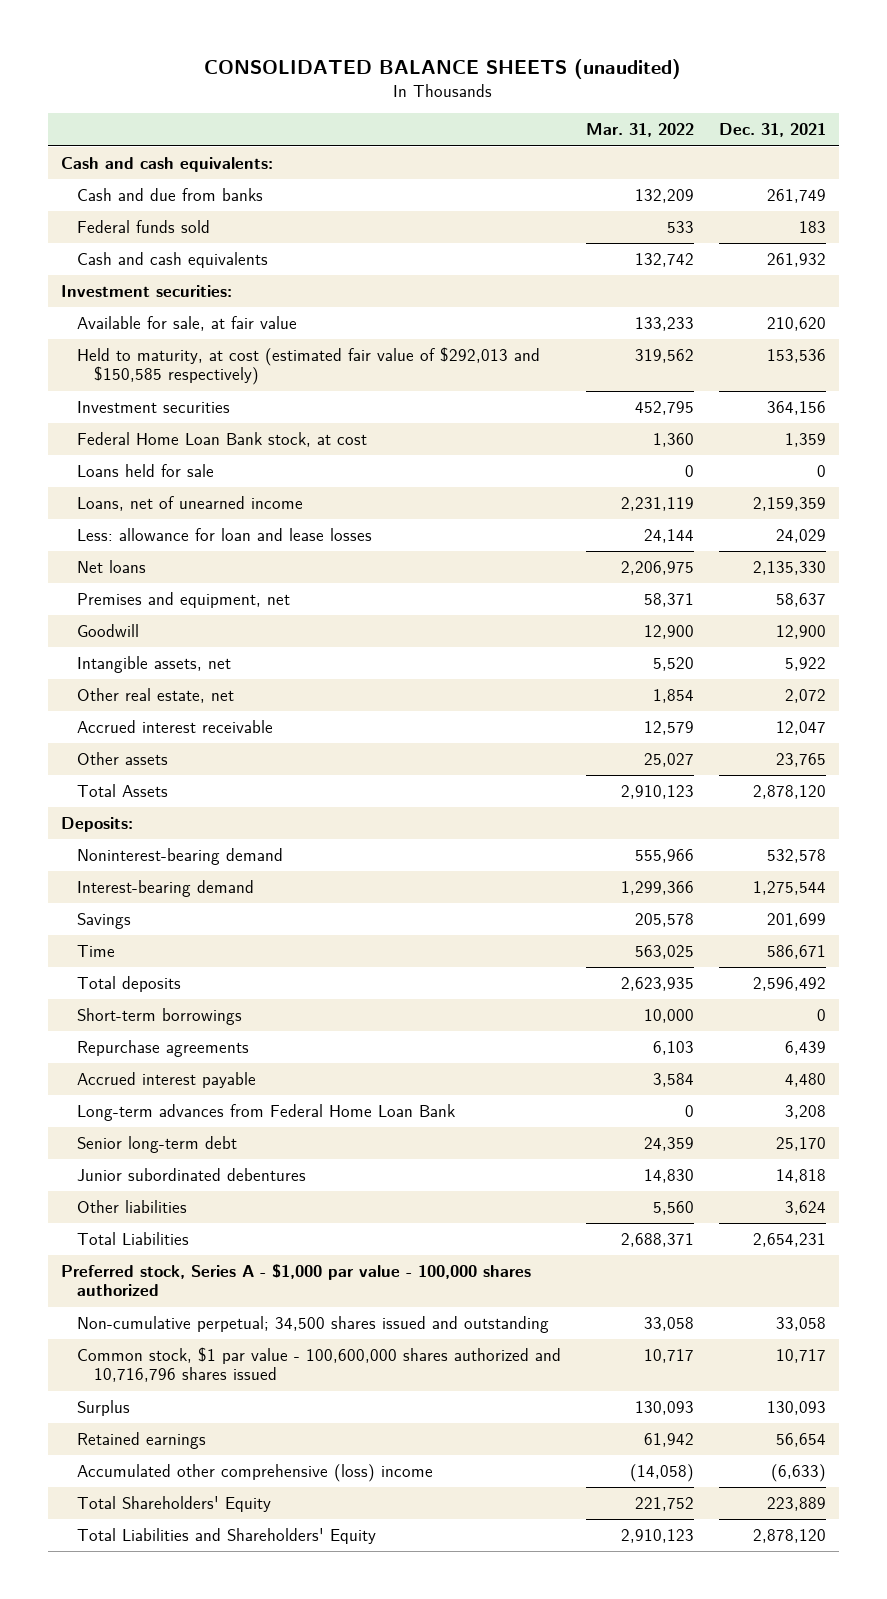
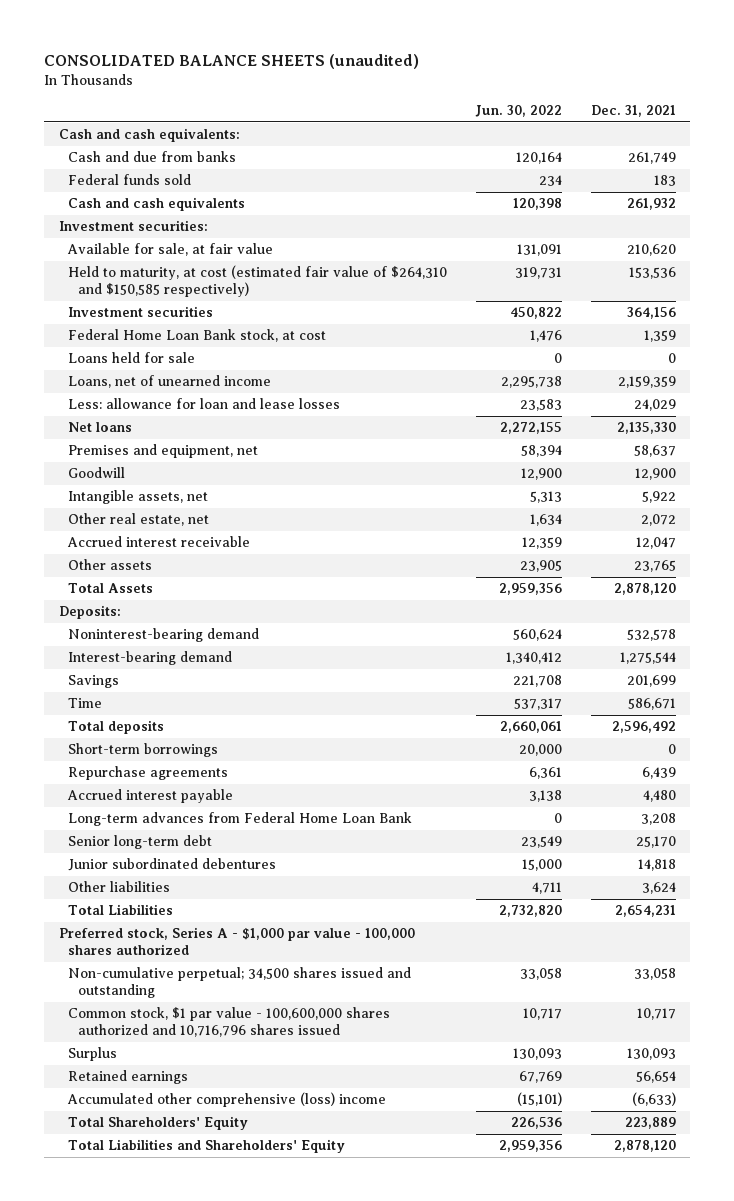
[586,123,695,138] Mar. 31, 2022 -> none
none -> [474,104,562,117] Jun. 30, 2022
[77,346,541,386] Held to maturity, at cost (estimated fair value of $292,013 and $150,585 respectively) -> [68,265,448,297] Held to maturity, at cost (estimated fair value of $264,310 and $150,585 respectively)

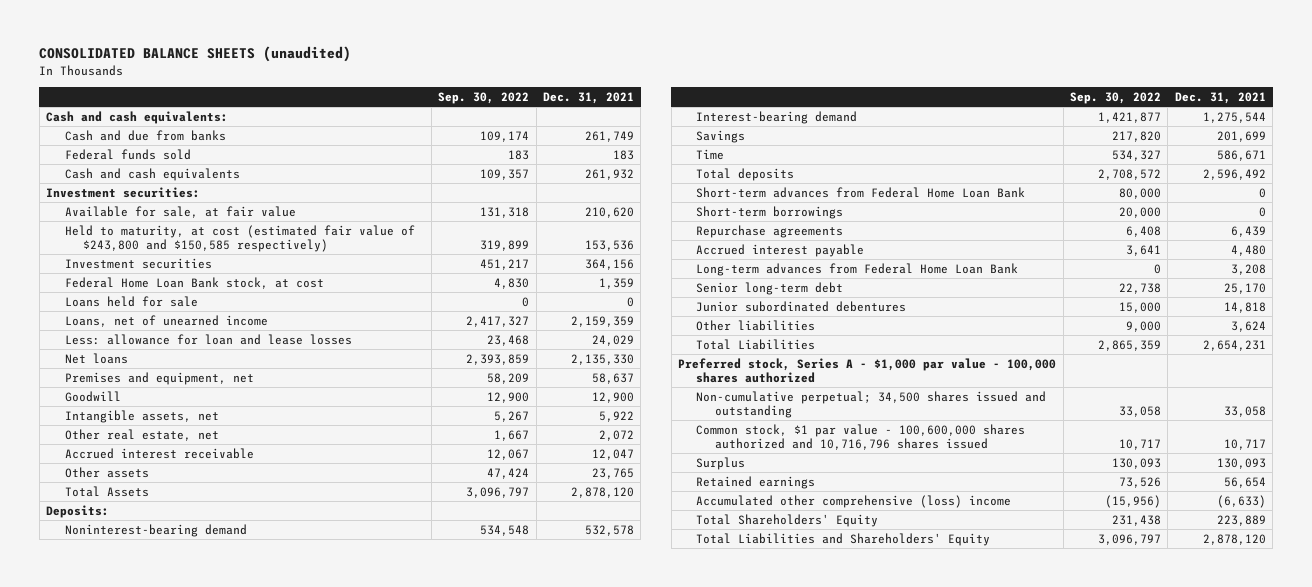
[474,104,562,117] Jun. 30, 2022 -> none
none -> [438,91,530,104] Sep. 30, 2022
[68,265,448,297] Held to maturity, at cost (estimated fair value of $264,310 and $150,585 respectively) -> [64,224,415,252] Held to maturity, at cost (estimated fair value of $243,800 and $150,585 respectively)
none -> [696,186,1026,198] Short-term advances from Federal Home Loan Bank

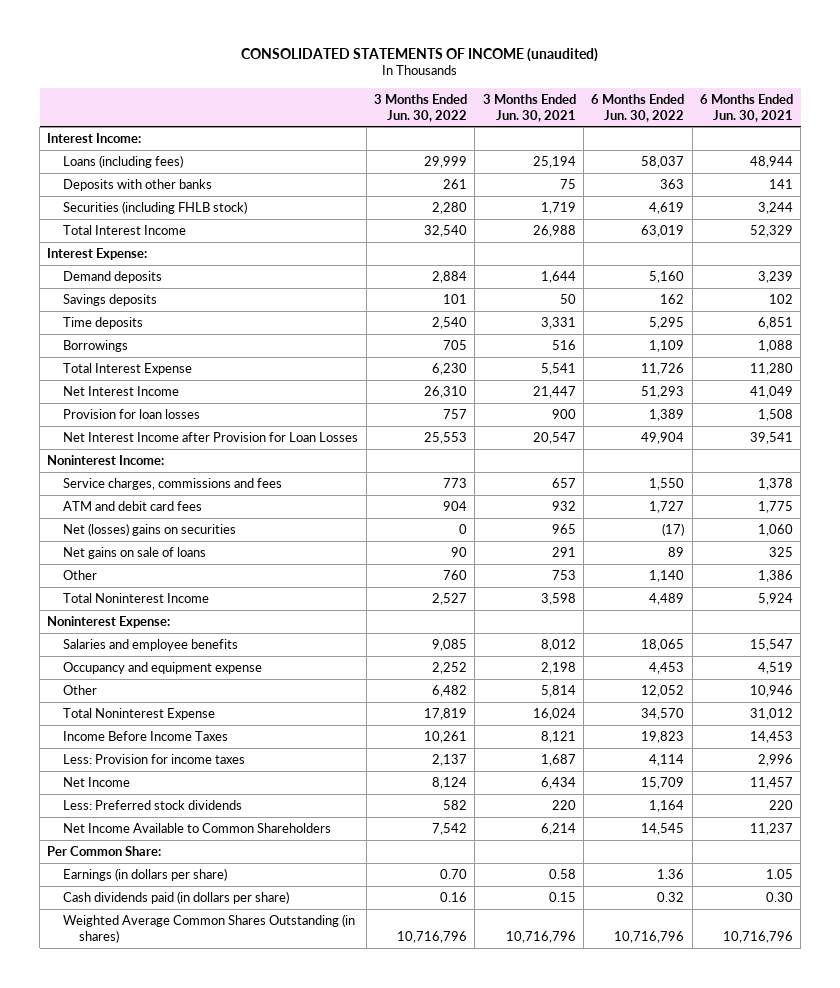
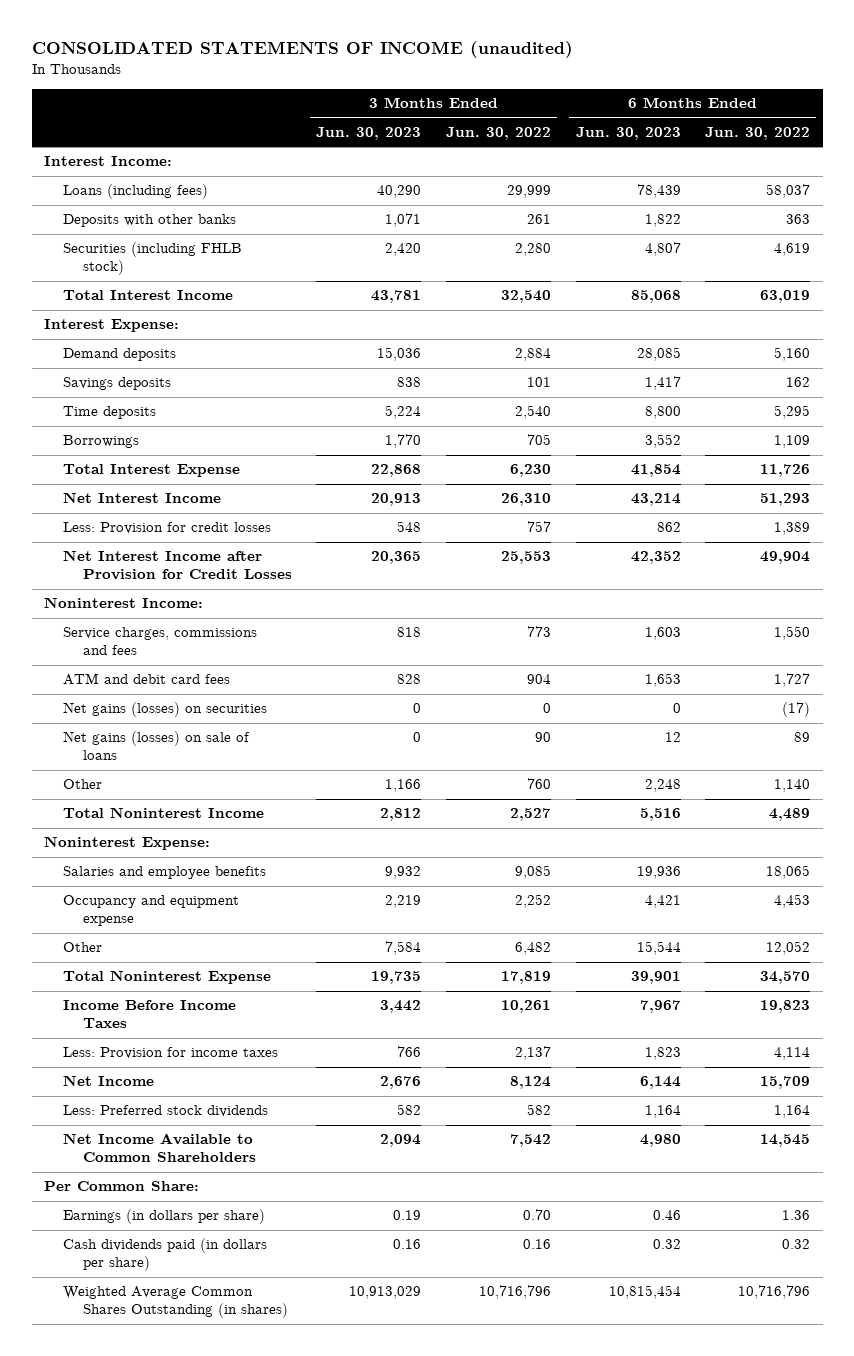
[482,93,576,122] 3 Months Ended Jun. 30, 2021 -> none
[699,93,793,122] 6 Months Ended Jun. 30, 2021 -> none
none -> [316,126,422,140] Jun. 30, 2023
none -> [575,126,681,140] Jun. 30, 2023
[63,408,201,419] Provision for loan losses -> [63,522,272,535] Less: Provision for credit losses
[63,431,359,442] Net Interest Income after Provision for Loan Losses -> [63,550,292,581] Net Interest Income after Provision for Credit Losses
[63,522,237,536] Net (losses) gains on securities -> [63,702,268,718] Net gains (losses) on securities
[63,546,207,559] Net gains on sale of loans -> [63,731,251,761] Net gains (losses) on sale of loans

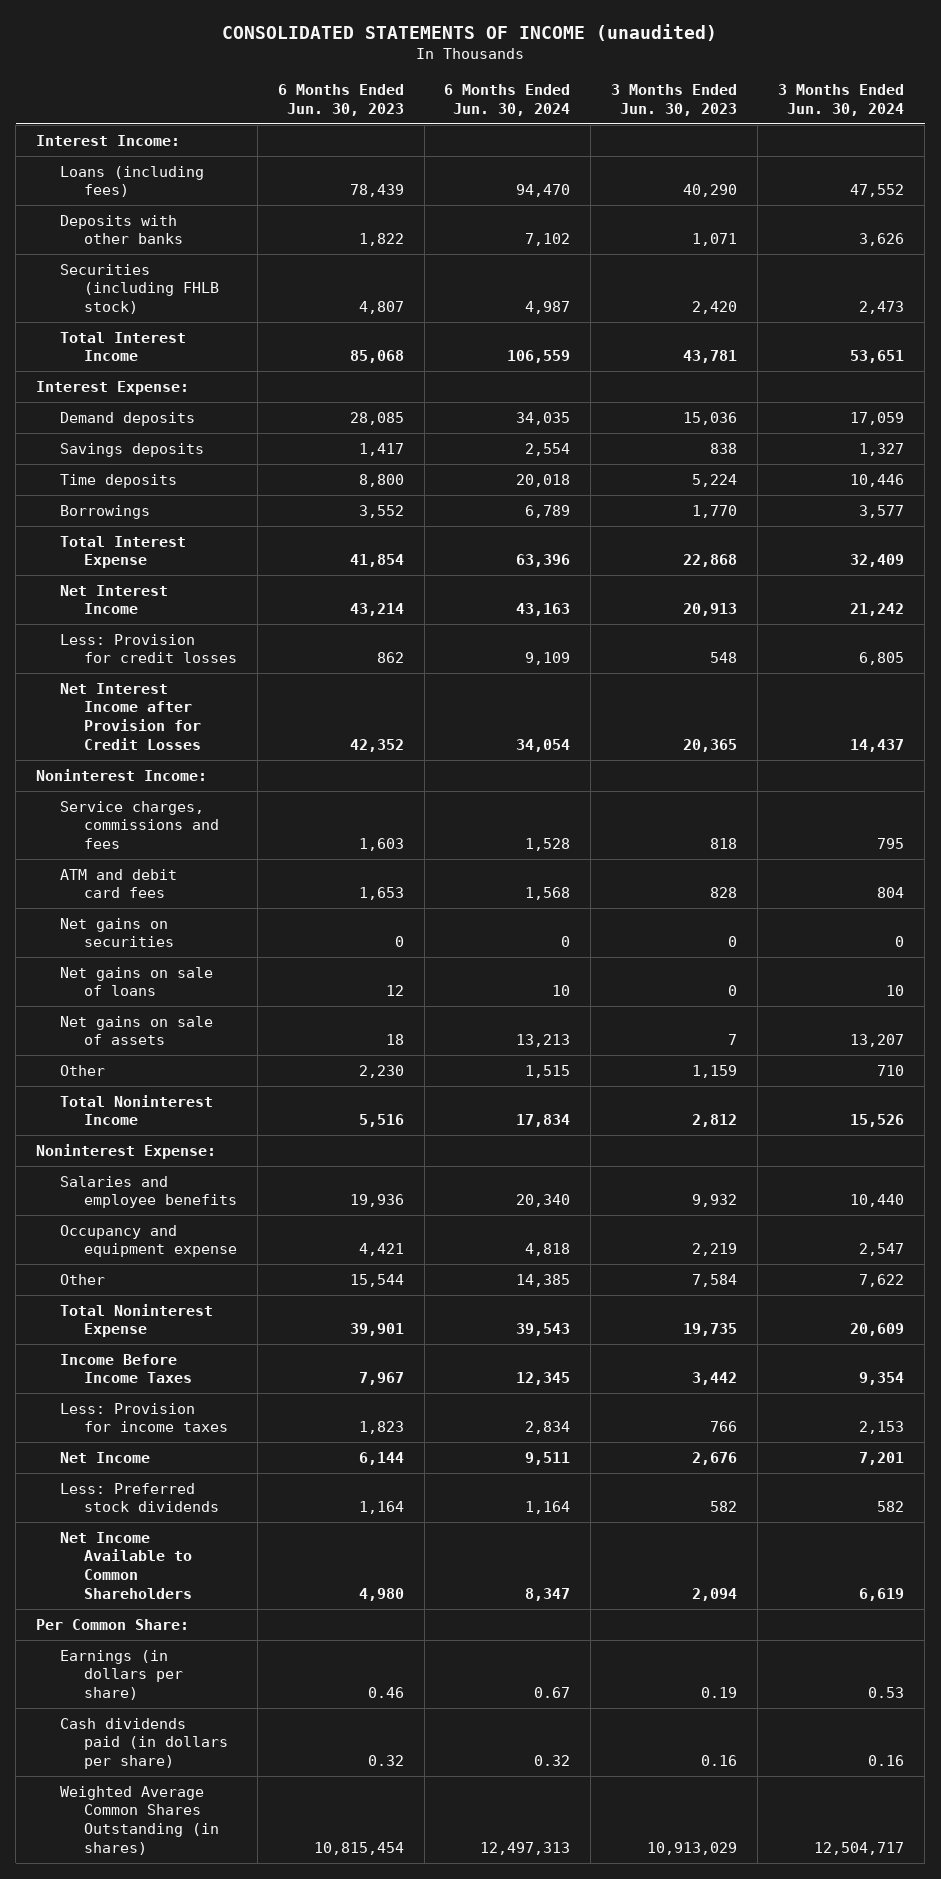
[445,126,551,140] Jun. 30, 2022 -> none
[705,126,811,140] Jun. 30, 2022 -> none
none -> [444,84,571,116] 6 Months Ended Jun. 30, 2024
none -> [778,84,905,116] 3 Months Ended Jun. 30, 2024
[63,702,268,718] Net gains (losses) on securities -> [59,917,174,948] Net gains on securities
[63,731,251,761] Net gains (losses) on sale of loans -> [59,966,213,997] Net gains on sale of loans
none -> [59,1015,213,1046] Net gains on sale of assets
[385,779,422,793] 1,166 -> [692,1064,738,1078] 1,159
[644,779,681,793] 2,248 -> [358,1064,404,1078] 2,230

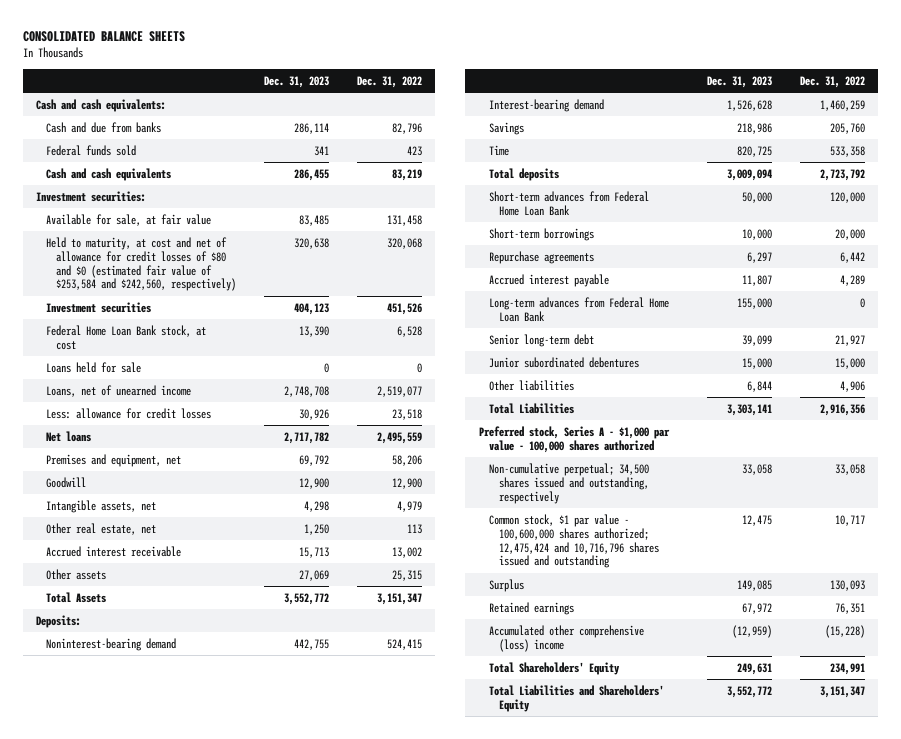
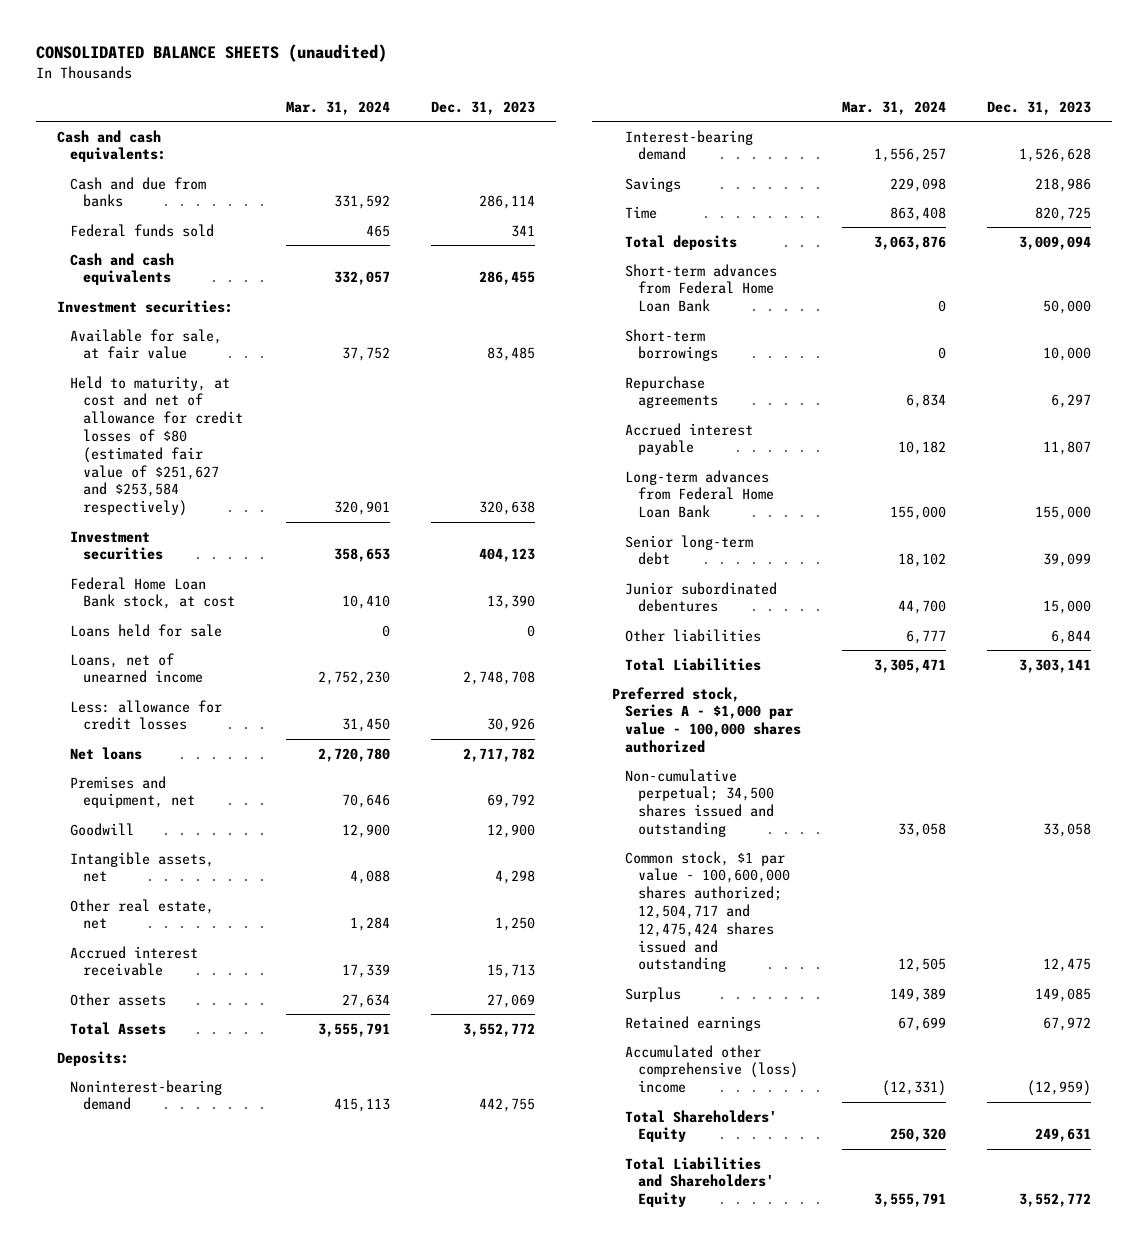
[22,31,185,43] CONSOLIDATED BALANCE SHEETS -> [36,44,388,63] CONSOLIDATED BALANCE SHEETS (unaudited)
[356,76,422,89] Dec. 31, 2022 -> none
none -> [286,100,391,115] Mar. 31, 2024
[46,236,237,292] Held to maturity, at cost and net of allowance for credit losses of $80 and $0 (estimated fair value of $253,584 and $242,560, respectively) -> [69,375,243,517] Held to maturity, at cost and net of allowance for credit losses of $80 (estimated fair value of $251,627 and $253,584 respectively)
[489,462,650,504] Non-cumulative perpetual; 34,500 shares issued and outstanding, respectively -> [625,768,775,837] Non-cumulative perpetual; 34,500 shares issued and outstanding
[489,513,660,569] Common stock, $1 par value - 100,600,000 shares authorized; 12,475,424 and 10,716,796 shares issued and outstanding -> [625,850,791,973] Common stock, $1 par value - 100,600,000 shares authorized; 12,504,717 and 12,475,424 shares issued and outstanding

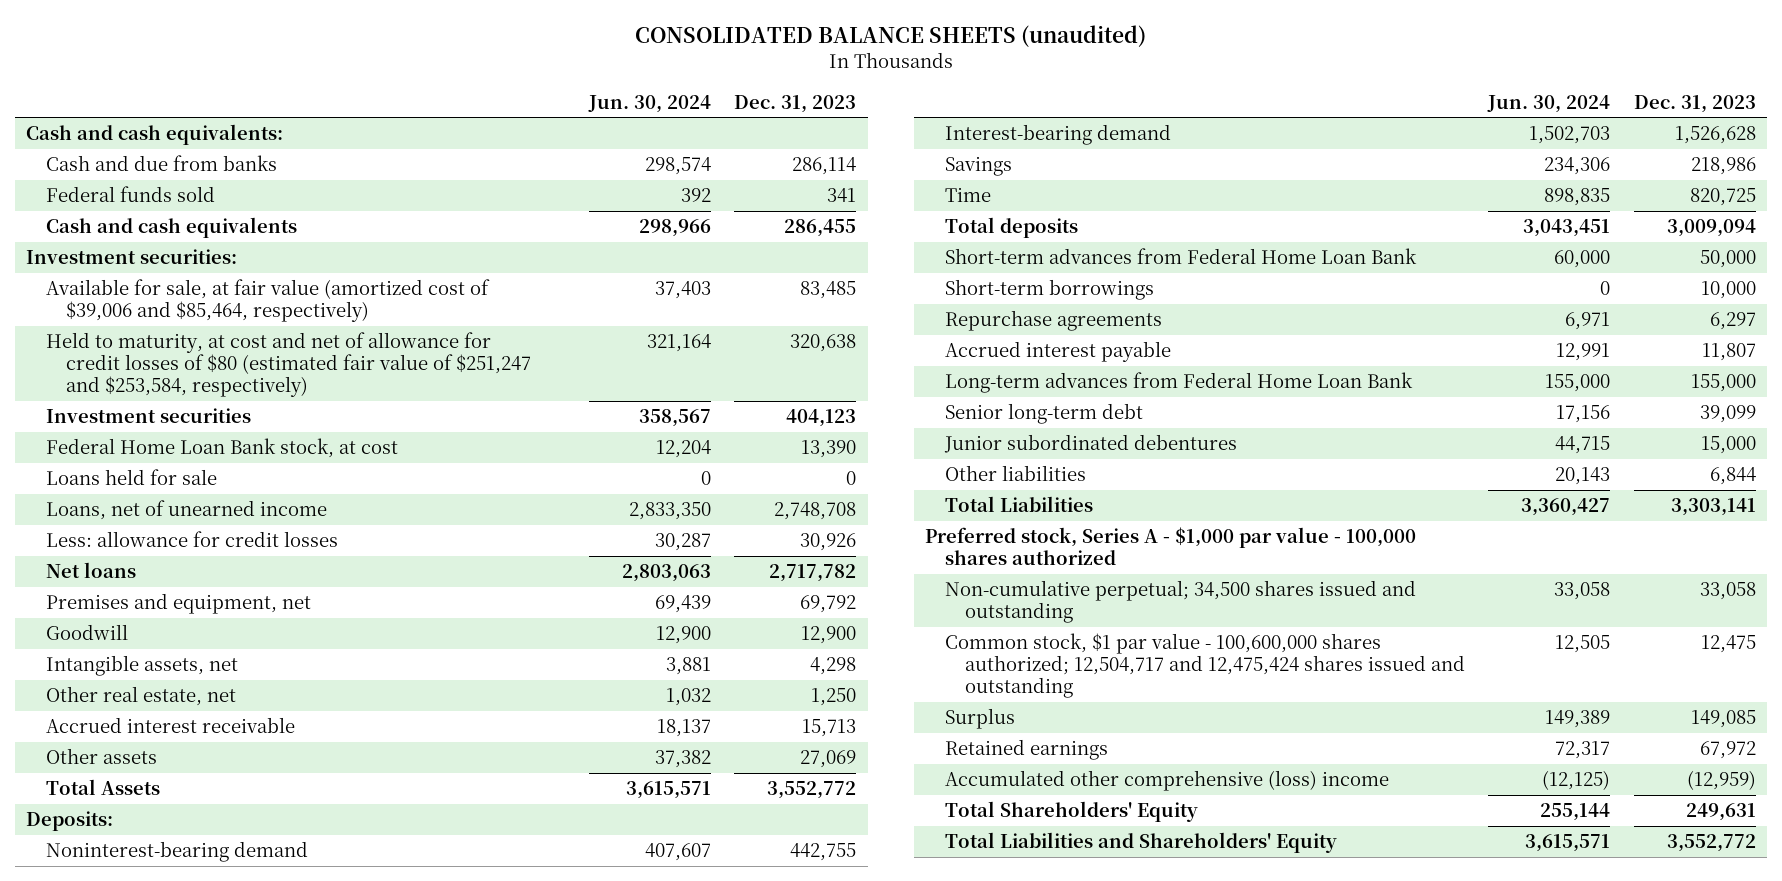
[286,100,391,115] Mar. 31, 2024 -> none
none -> [588,94,712,113] Jun. 30, 2024
[69,328,222,360] Available for sale, at fair value -> [46,279,491,323] Available for sale, at fair value (amortized cost of $39,006 and $85,464, respectively)
[69,375,243,517] Held to maturity, at cost and net of allowance for credit losses of $80 (estimated fair value of $251,627 and $253,584 respectively) -> [46,332,532,397] Held to maturity, at cost and net of allowance for credit losses of $80 (estimated fair value of $251,247 and $253,584, respectively)

